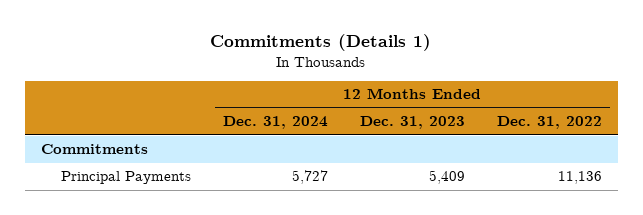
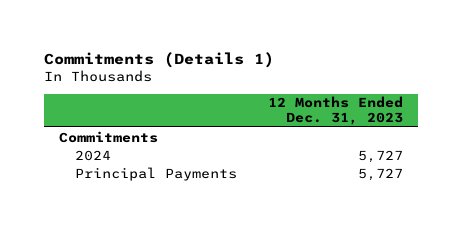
[222,116,328,130] Dec. 31, 2024 -> none
[496,116,602,130] Dec. 31, 2022 -> none
none -> [74,149,111,161] 2024
[428,170,465,185] 5,409 -> [357,167,403,181] 5,727

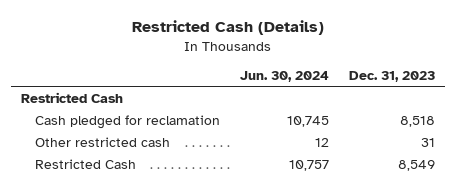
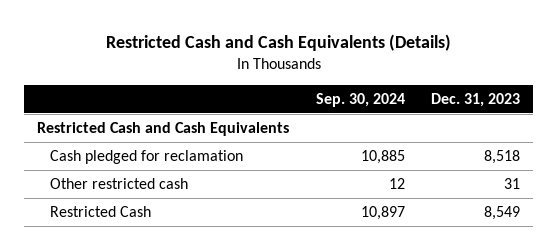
[131,20,324,36] Restricted Cash (Details) -> [105,34,451,52] Restricted Cash and Cash Equivalents (Details)
[239,70,329,82] Jun. 30, 2024 -> none
none -> [315,92,405,107] Sep. 30, 2024
[21,91,124,103] Restricted Cash -> [37,122,290,137] Restricted Cash and Cash Equivalents

